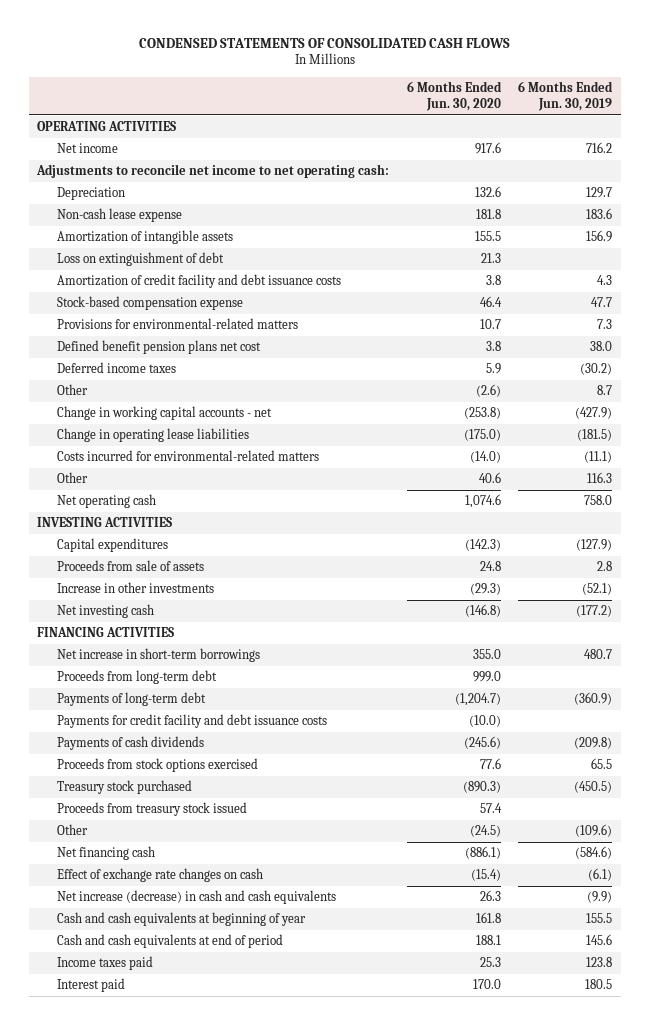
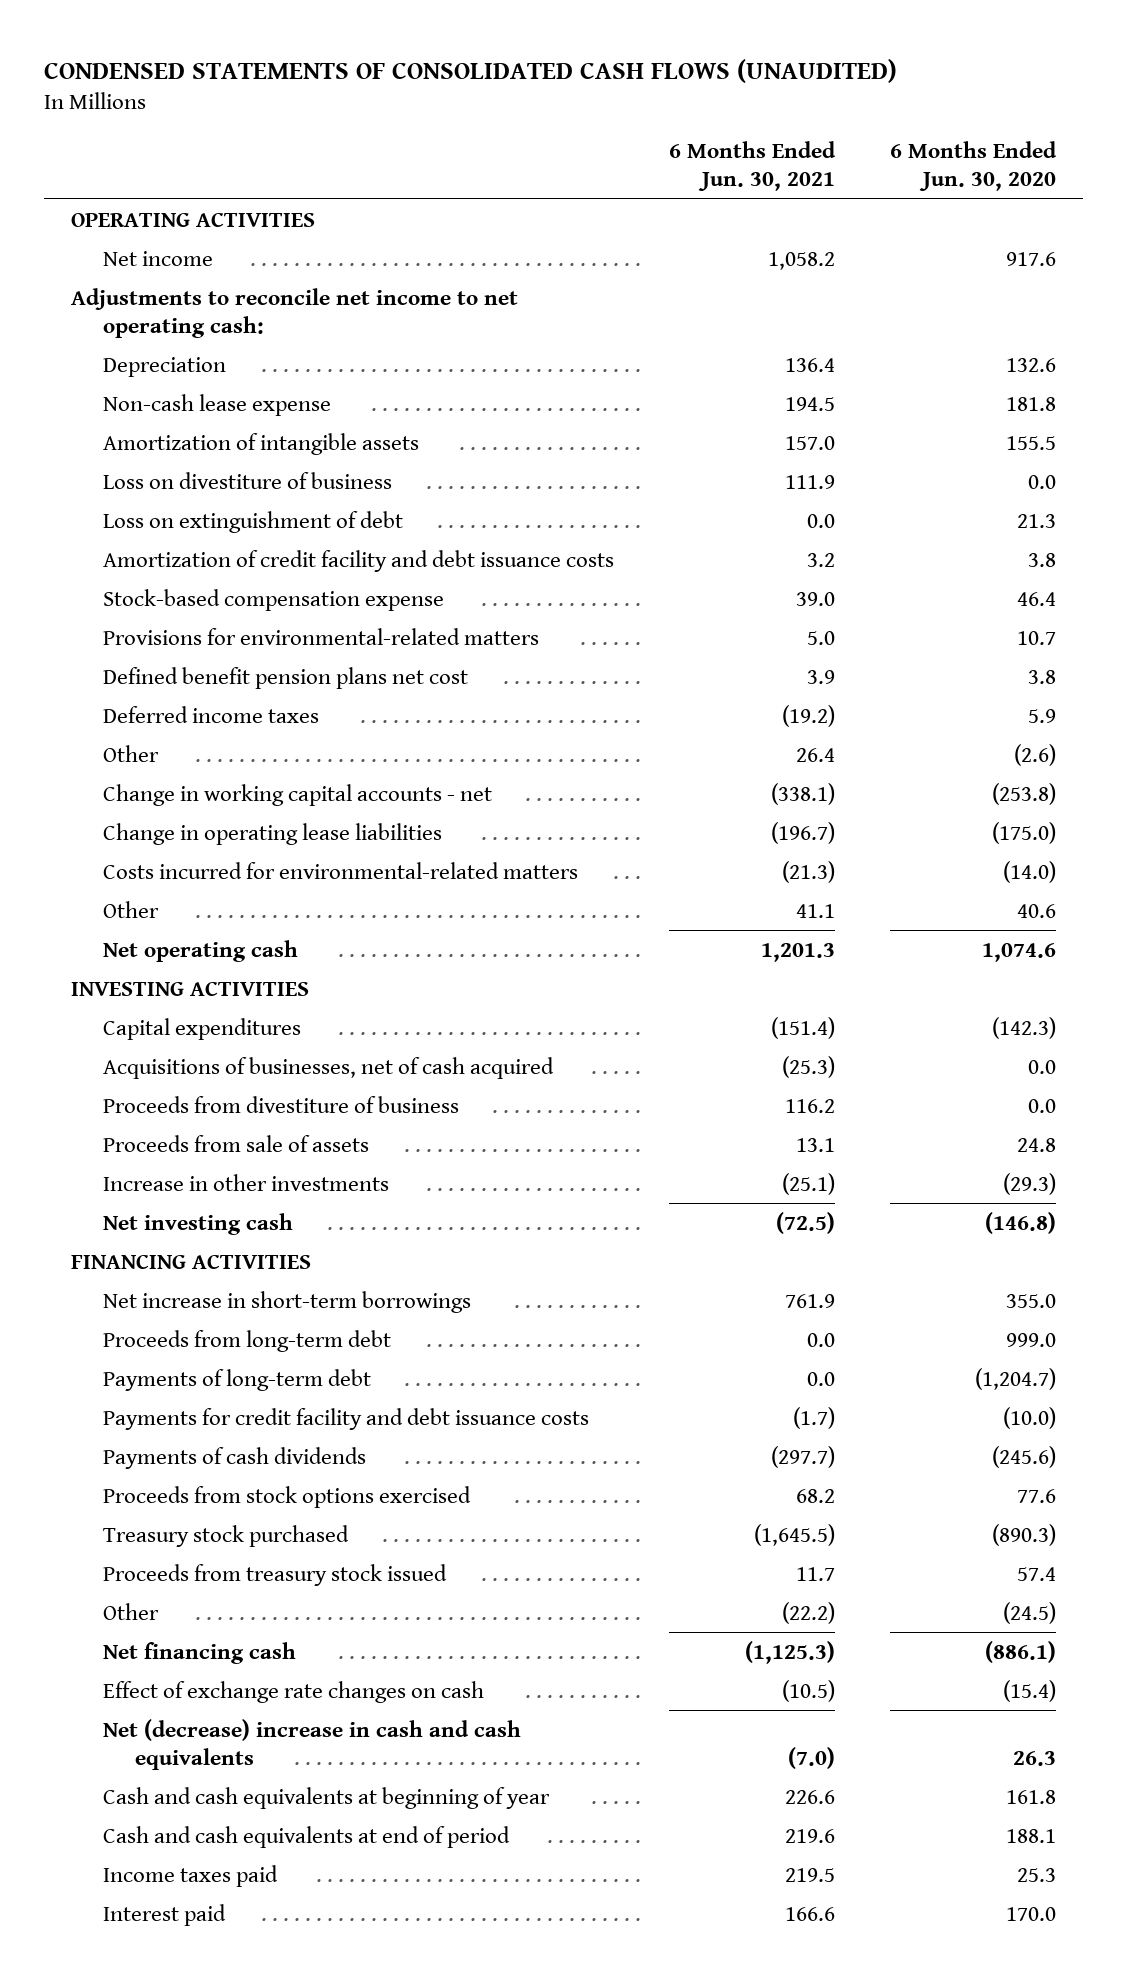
[138,37,510,48] CONDENSED STATEMENTS OF CONSOLIDATED CASH FLOWS -> [43,58,897,83] CONDENSED STATEMENTS OF CONSOLIDATED CASH FLOWS (UNAUDITED)
[517,80,613,111] 6 Months Ended Jun. 30, 2019 -> none
none -> [668,141,836,192] 6 Months Ended Jun. 30, 2021
none -> [102,471,392,489] Loss on divestiture of business
none -> [102,1056,554,1079] Acquisitions of businesses, net of cash acquired
none -> [102,1095,459,1113] Proceeds from divestiture of business
[56,890,336,905] Net increase (decrease) in cash and cash equivalents -> [102,1718,521,1770] Net (decrease) increase in cash and cash equivalents

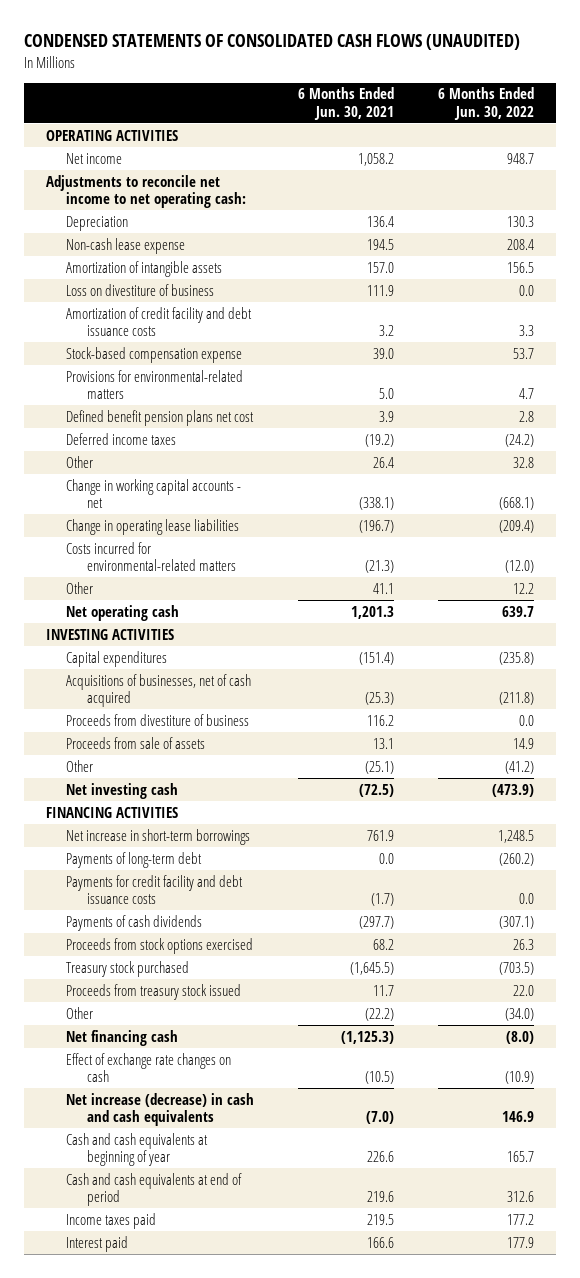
[889,141,1057,192] 6 Months Ended Jun. 30, 2020 -> none
none -> [438,87,535,121] 6 Months Ended Jun. 30, 2022
[102,510,403,533] Loss on extinguishment of debt -> none
[102,1173,389,1191] Increase in other investments -> [66,759,94,772] Other
[102,1329,391,1352] Proceeds from long-term debt -> none
[102,1718,521,1770] Net (decrease) increase in cash and cash equivalents -> [66,1092,255,1127] Net increase (decrease) in cash and cash equivalents

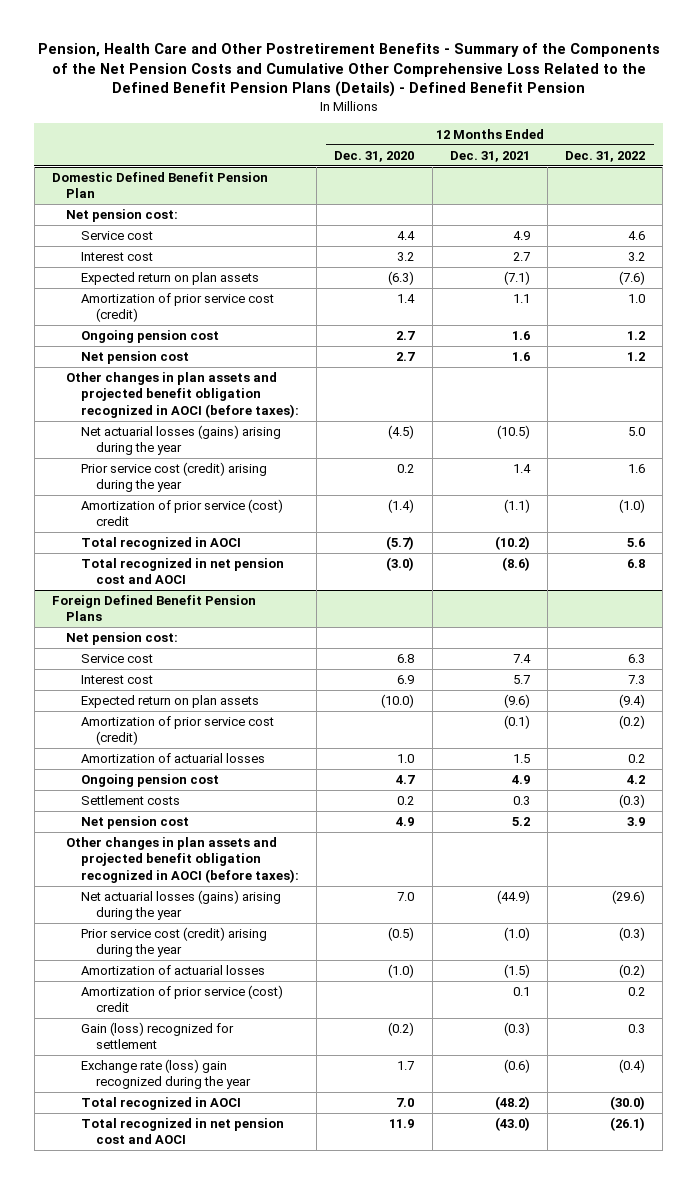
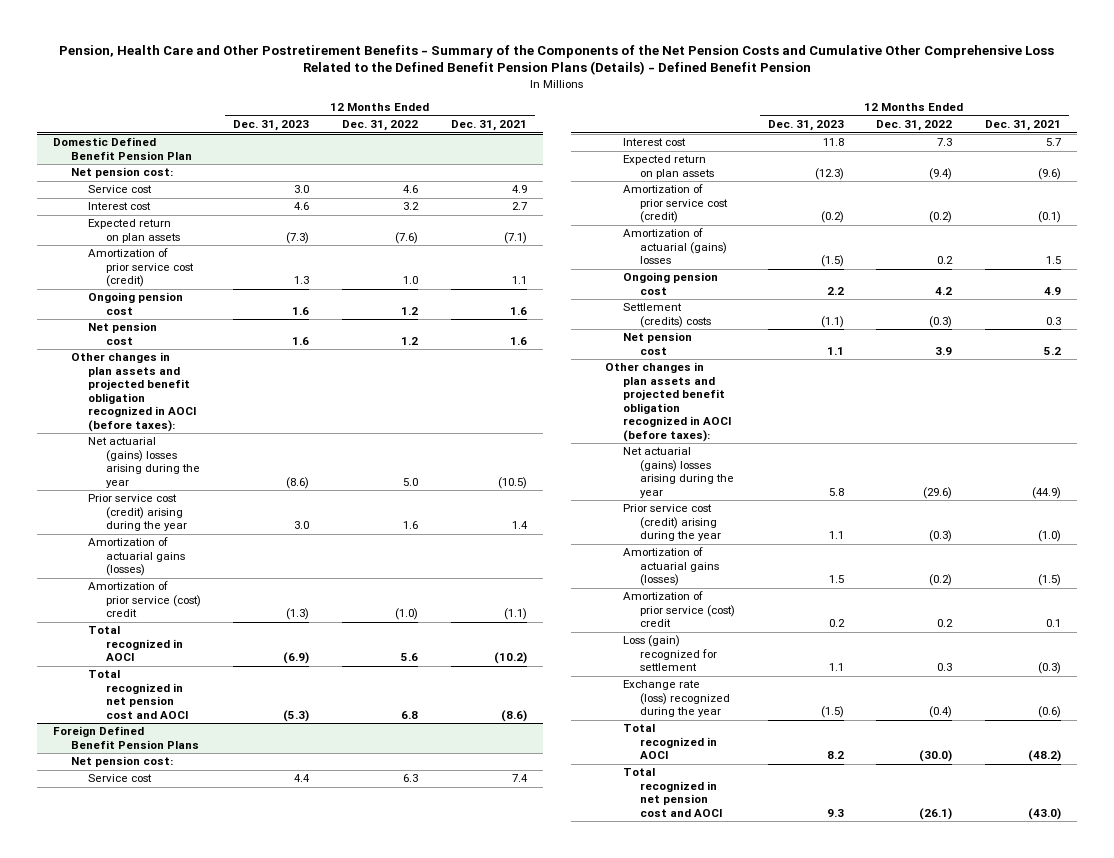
[334,150,415,162] Dec. 31, 2020 -> none
none -> [233,120,310,132] Dec. 31, 2023
[80,425,281,456] Net actuarial losses (gains) arising during the year -> [88,437,200,488] Net actuarial (gains) losses arising during the year
none -> [88,537,185,577] Amortization of actuarial gains (losses)
[80,753,265,764] Amortization of actuarial losses -> [622,228,728,265] Amortization of actuarial (gains) losses
[80,795,180,806] Settlement costs -> [622,303,712,328] Settlement (credits) costs
[80,890,281,921] Net actuarial losses (gains) arising during the year -> [622,447,735,498] Net actuarial (gains) losses arising during the year
[80,965,265,976] Amortization of actuarial losses -> [622,547,720,587] Amortization of actuarial gains (losses)
[80,1022,234,1050] Gain (loss) recognized for settlement -> [622,635,718,672] Loss (gain) recognized for settlement
[80,1059,251,1090] Exchange rate (loss) gain recognized during the year -> [622,680,731,718] Exchange rate (loss) recognized during the year

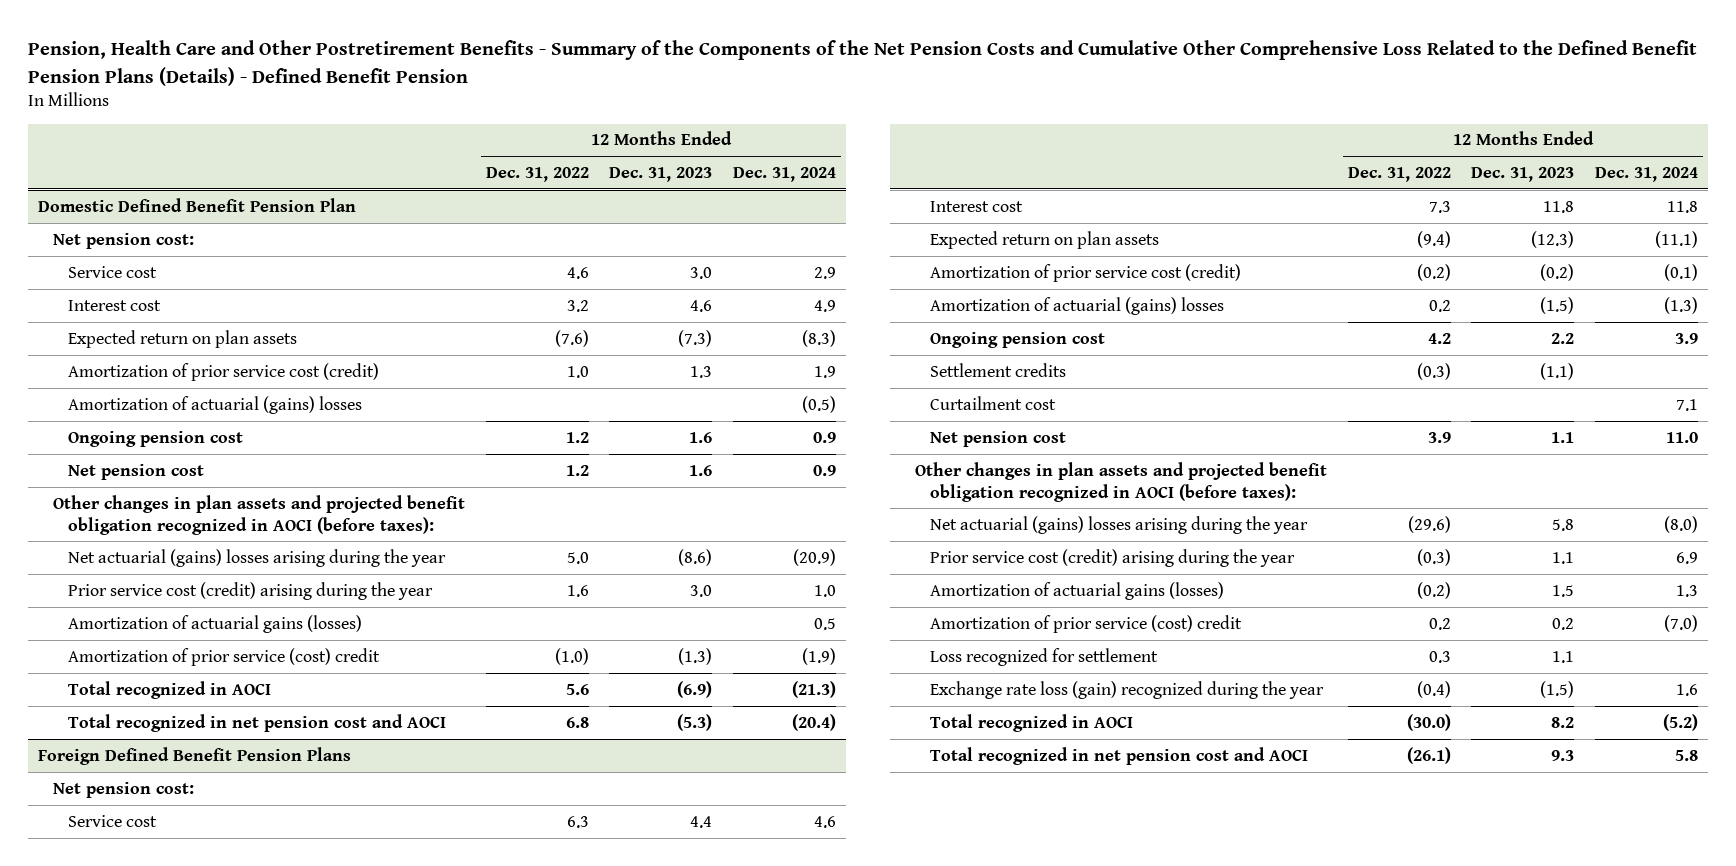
[450,120,527,132] Dec. 31, 2021 -> none
none -> [732,167,836,183] Dec. 31, 2024
none -> [68,395,363,414] Amortization of actuarial (gains) losses
[622,303,712,328] Settlement (credits) costs -> [930,362,1067,377] Settlement credits
none -> [930,395,1057,410] Curtailment cost
[622,635,718,672] Loss (gain) recognized for settlement -> [930,647,1159,666] Loss recognized for settlement
[622,680,731,718] Exchange rate (loss) recognized during the year -> [930,680,1325,699] Exchange rate loss (gain) recognized during the year

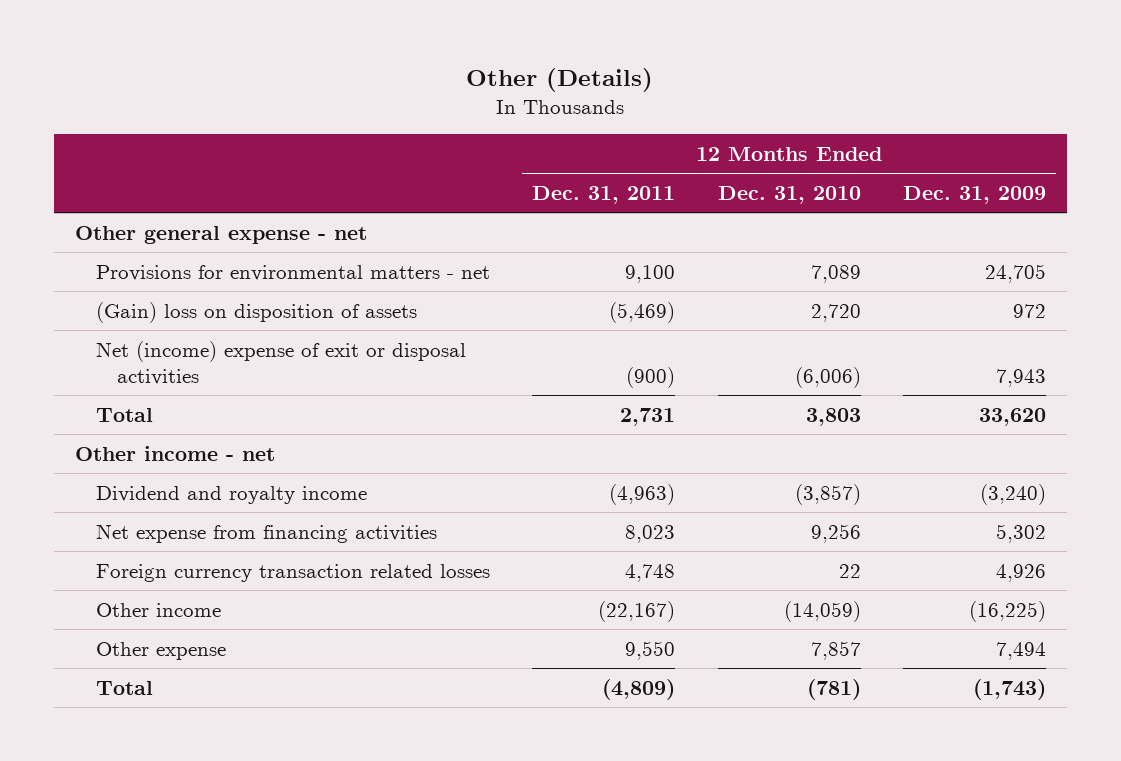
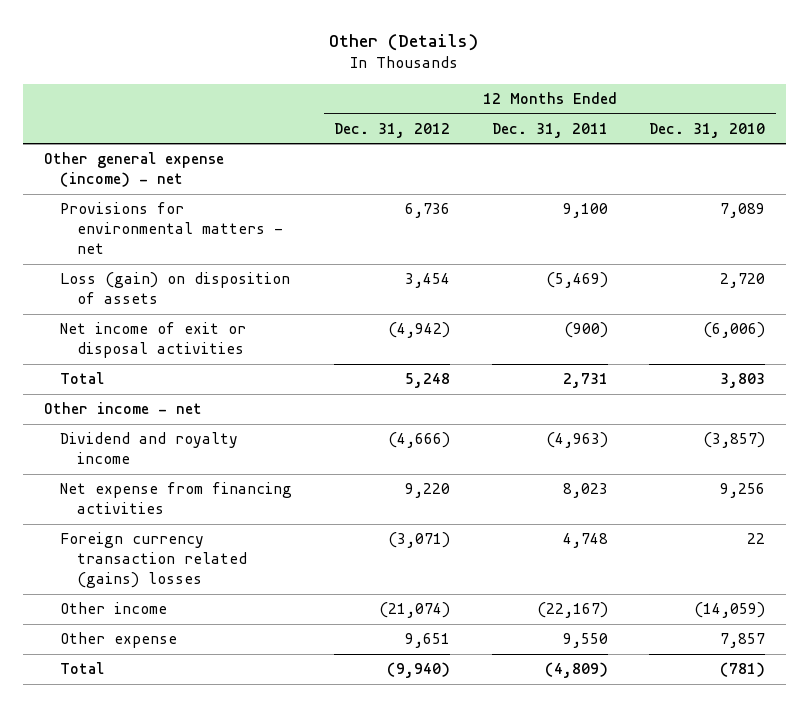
[902,185,1046,204] Dec. 31, 2009 -> none
none -> [333,122,450,138] Dec. 31, 2012
[75,225,368,244] Other general expense - net -> [43,152,224,188] Other general expense (income) - net
[96,301,418,323] (Gain) loss on disposition of assets -> [60,272,291,305] Loss (gain) on disposition of assets
[96,340,467,385] Net (income) expense of exit or disposal activities -> [60,322,247,359] Net income of exit or disposal activities
[96,563,491,582] Foreign currency transaction related losses -> [60,532,247,589] Foreign currency transaction related (gains) losses

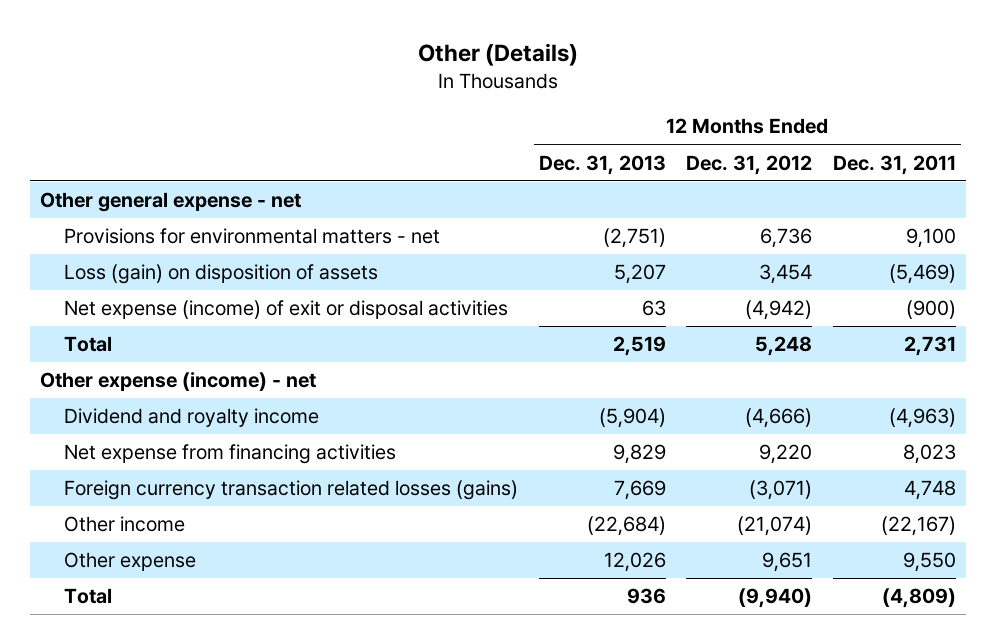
[649,122,766,138] Dec. 31, 2010 -> none
none -> [538,154,666,175] Dec. 31, 2013
[43,152,224,188] Other general expense (income) - net -> [40,192,302,213] Other general expense - net
[60,322,247,359] Net income of exit or disposal activities -> [64,300,509,320] Net expense (income) of exit or disposal activities
[43,402,202,415] Other income - net -> [40,372,317,392] Other expense (income) - net
[60,532,247,589] Foreign currency transaction related (gains) losses -> [64,480,519,501] Foreign currency transaction related losses (gains)

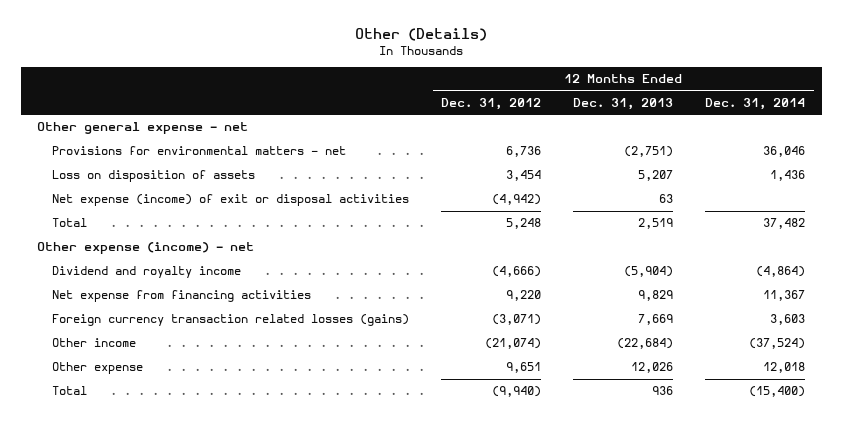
[832,154,956,175] Dec. 31, 2011 -> none
none -> [705,98,806,111] Dec. 31, 2014
[64,264,379,285] Loss (gain) on disposition of assets -> [52,170,256,183] Loss on disposition of assets

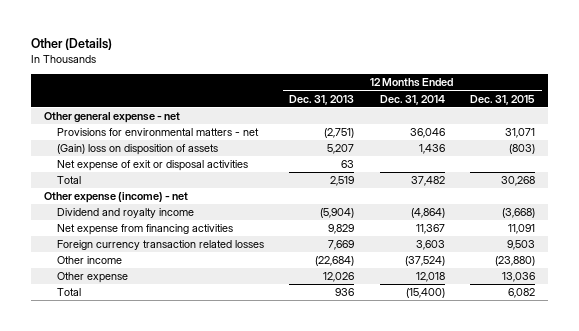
[441,98,542,111] Dec. 31, 2012 -> none
none -> [470,94,536,105] Dec. 31, 2015
[52,170,256,183] Loss on disposition of assets -> [56,144,218,156] (Gain) loss on disposition of assets
[52,194,410,207] Net expense (income) of exit or disposal activities -> [56,160,248,172] Net expense of exit or disposal activities
[52,314,410,327] Foreign currency transaction related losses (gains) -> [56,240,264,251] Foreign currency transaction related losses

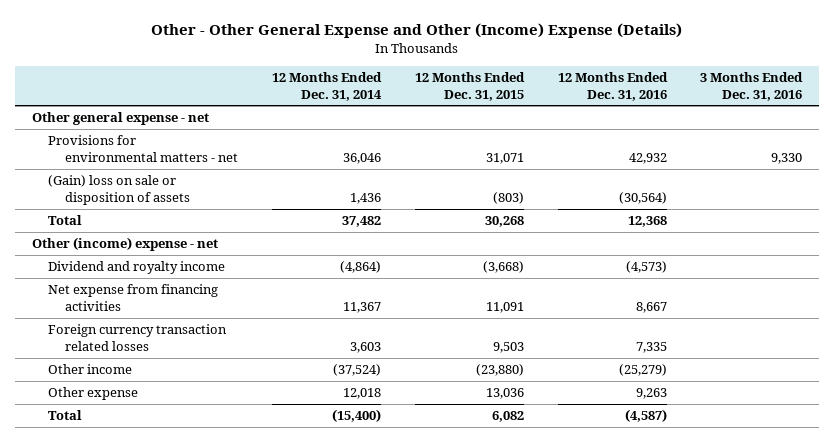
[30,37,112,50] Other (Details) -> [150,22,682,38] Other - Other General Expense and Other (Income) Expense (Details)
[289,94,355,105] Dec. 31, 2013 -> none
none -> [557,71,668,101] 12 Months Ended Dec. 31, 2016
none -> [700,71,804,101] 3 Months Ended Dec. 31, 2016
[56,160,248,172] Net expense of exit or disposal activities -> none
[56,144,218,156] (Gain) loss on disposition of assets -> [48,174,191,206] (Gain) loss on sale or disposition of assets
[43,192,188,204] Other expense (income) - net -> [31,236,218,251] Other (income) expense - net

